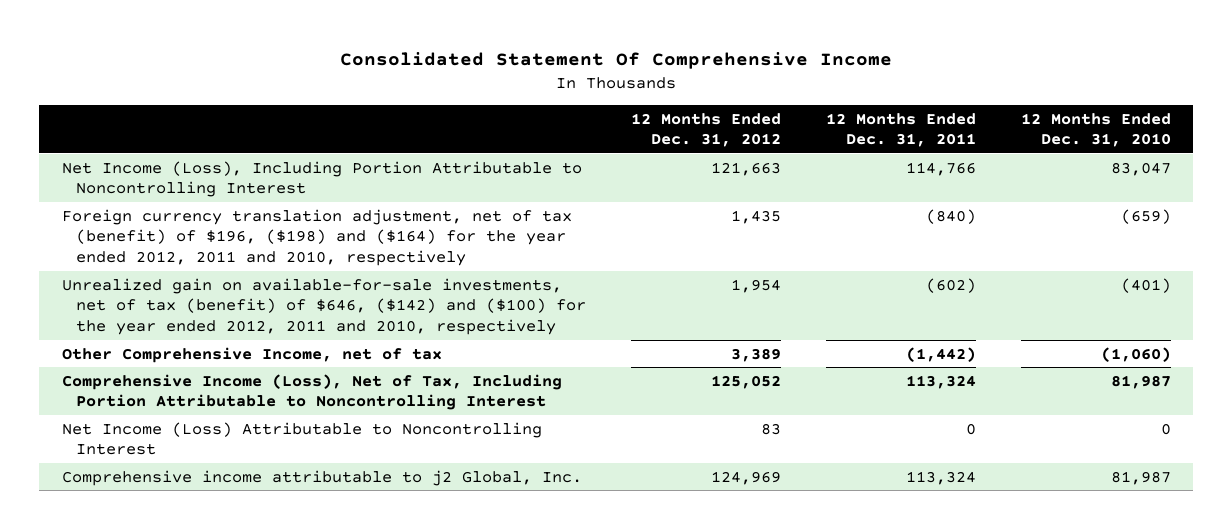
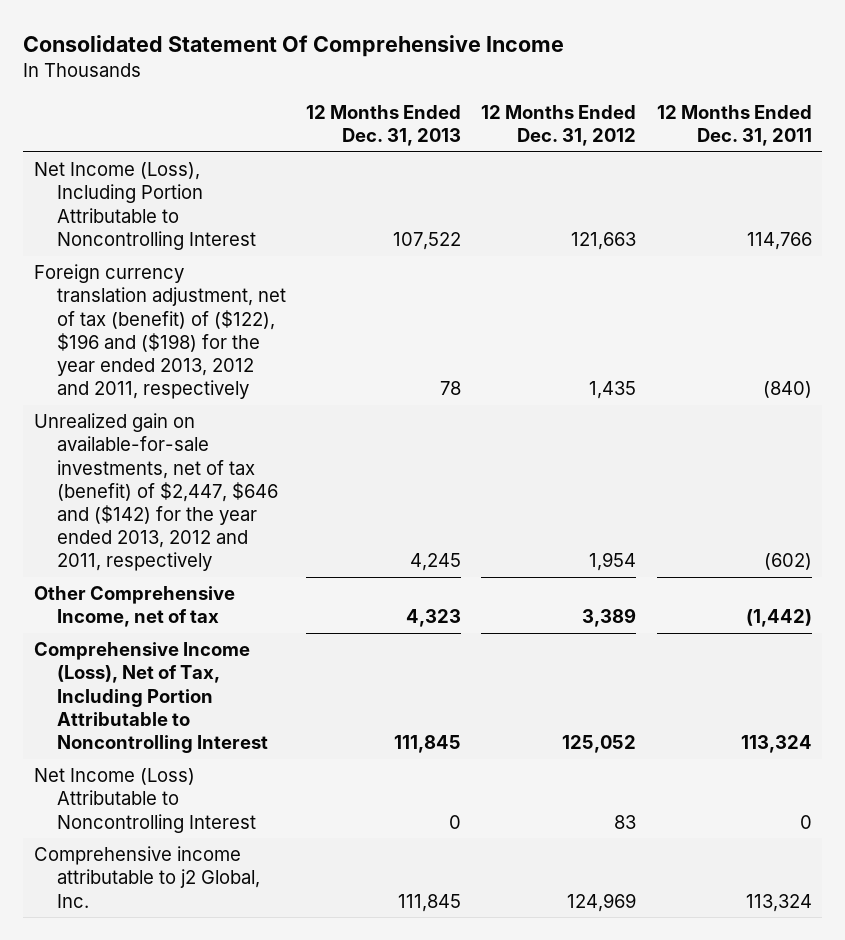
[1020,112,1171,148] 12 Months Ended Dec. 31, 2010 -> none
none -> [306,105,462,147] 12 Months Ended Dec. 31, 2013
[61,208,572,267] Foreign currency translation adjustment, net of tax (benefit) of $196, ($198) and ($164) for the year ended 2012, 2011 and 2010, respectively -> [33,264,286,400] Foreign currency translation adjustment, net of tax (benefit) of ($122), $196 and ($198) for the year ended 2013, 2012 and 2011, respectively
[61,277,587,336] Unrealized gain on available-for-sale investments, net of tax (benefit) of $646, ($142) and ($100) for the year ended 2012, 2011 and 2010, respectively -> [33,413,278,572] Unrealized gain on available-for-sale investments, net of tax (benefit) of $2,447, $646 and ($142) for the year ended 2013, 2012 and 2011, respectively

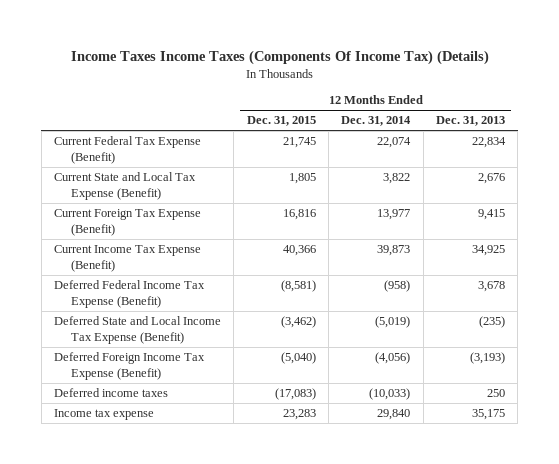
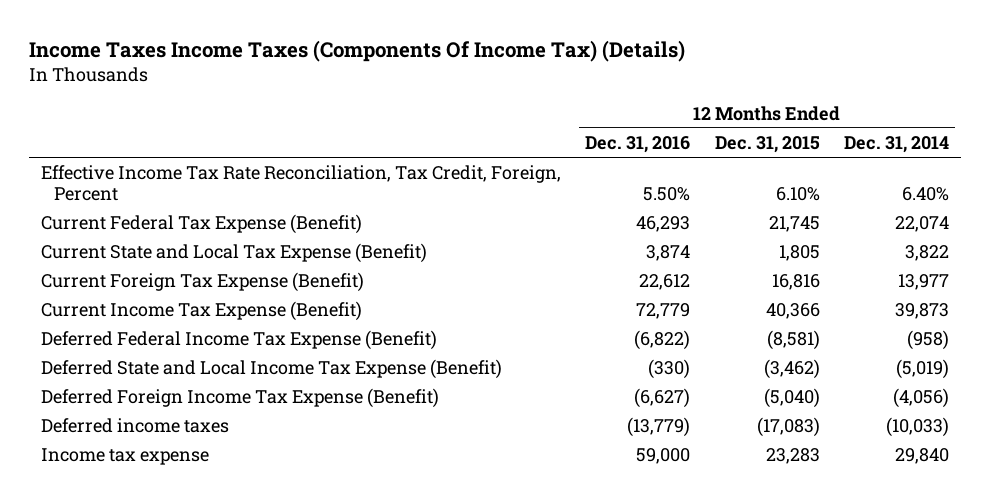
[435,116,505,127] Dec. 31, 2013 -> none
none -> [585,136,691,154] Dec. 31, 2016
none -> [41,165,562,201] Effective Income Tax Rate Reconciliation, Tax Credit, Foreign, Percent

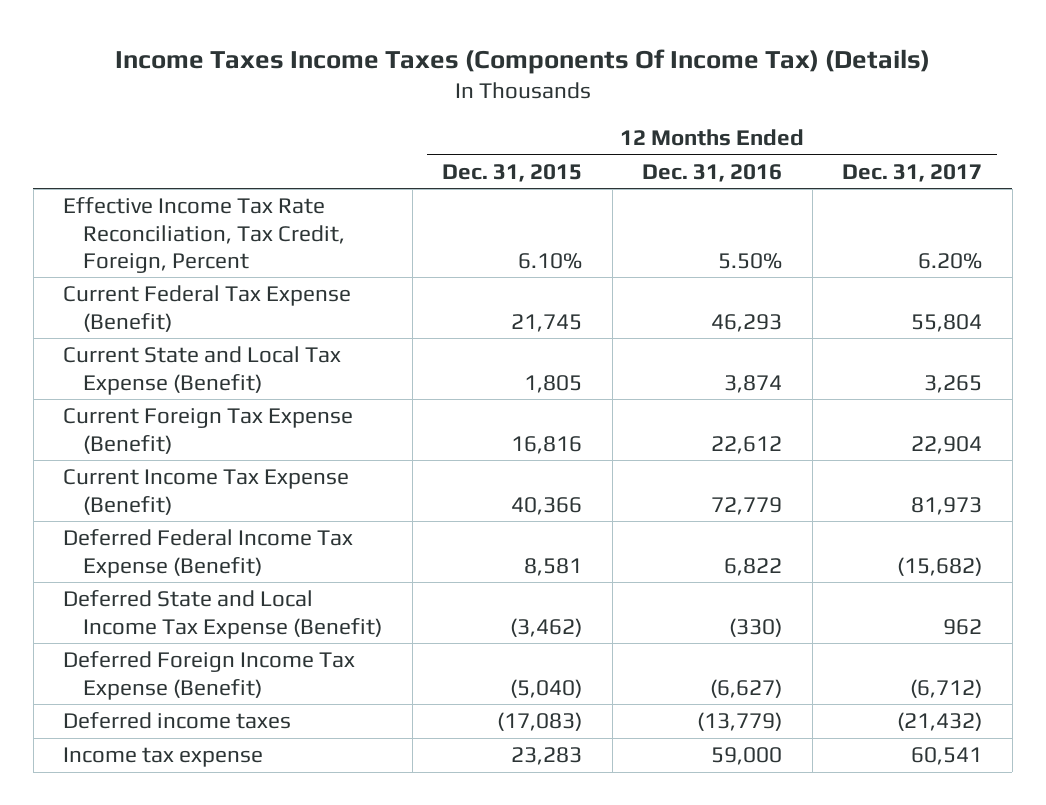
[843,136,949,154] Dec. 31, 2014 -> none
none -> [842,163,983,182] Dec. 31, 2017
[634,330,691,351] (6,822) -> [724,557,783,576] 6,822
[766,330,820,351] (8,581) -> [524,557,583,576] 8,581

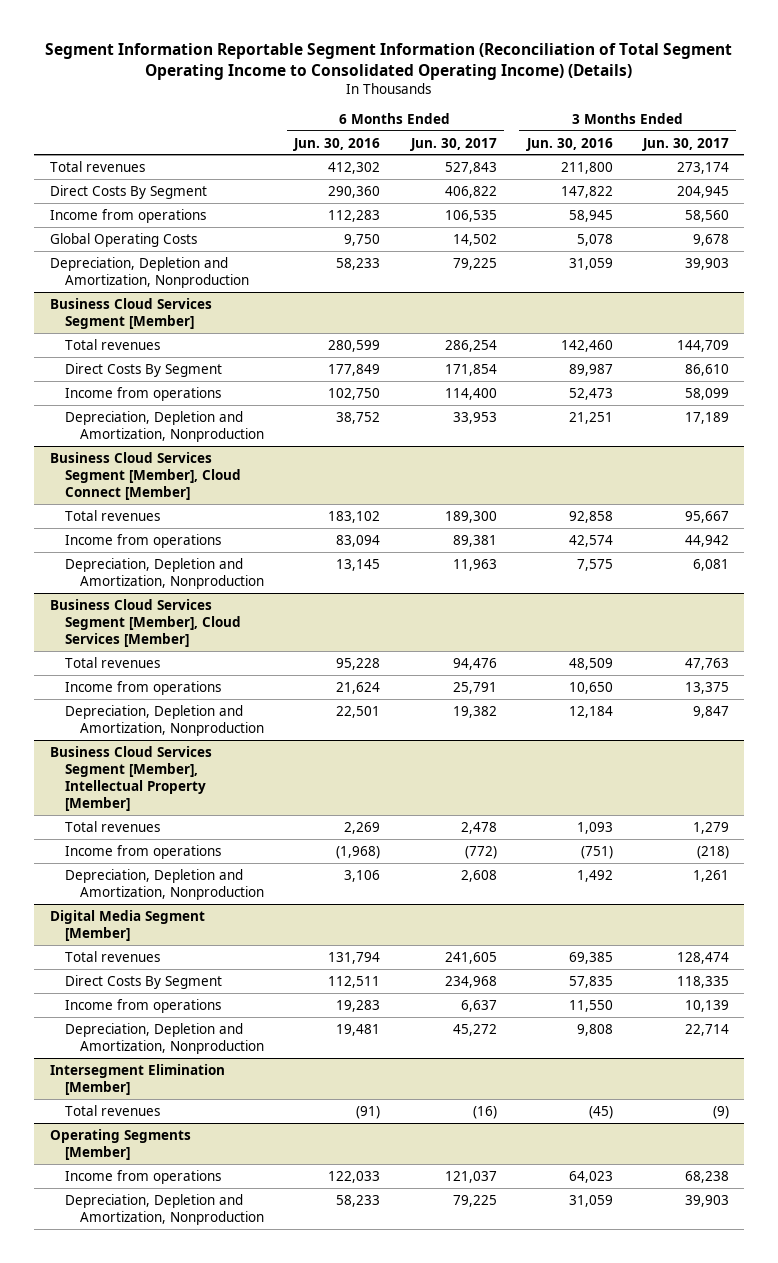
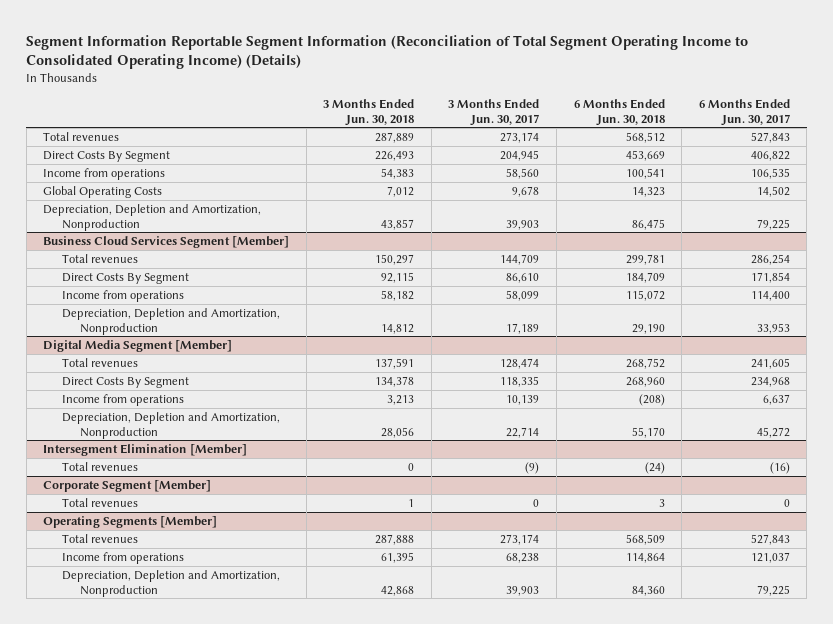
[293,137,381,151] Jun. 30, 2016 -> none
[525,137,613,151] Jun. 30, 2016 -> none
none -> [323,99,415,126] 3 Months Ended Jun. 30, 2018
none -> [573,99,665,126] 6 Months Ended Jun. 30, 2018
[49,451,241,500] Business Cloud Services Segment [Member], Cloud Connect [Member] -> none
[64,509,160,521] Total revenues -> none
[64,533,221,548] Income from operations -> none
[64,557,265,589] Depreciation, Depletion and Amortization, Nonproduction -> none
[49,598,241,647] Business Cloud Services Segment [Member], Cloud Services [Member] -> none
[64,656,160,668] Total revenues -> none
[64,680,221,695] Income from operations -> none
[64,704,265,736] Depreciation, Depletion and Amortization, Nonproduction -> none
[49,745,212,812] Business Cloud Services Segment [Member], Intellectual Property [Member] -> none
[64,820,160,832] Total revenues -> none
[64,844,221,859] Income from operations -> none
[64,868,265,900] Depreciation, Depletion and Amortization, Nonproduction -> none
none -> [43,480,212,493] Corporate Segment [Member]
none -> [61,498,138,508] Total revenues
none -> [61,534,138,544] Total revenues

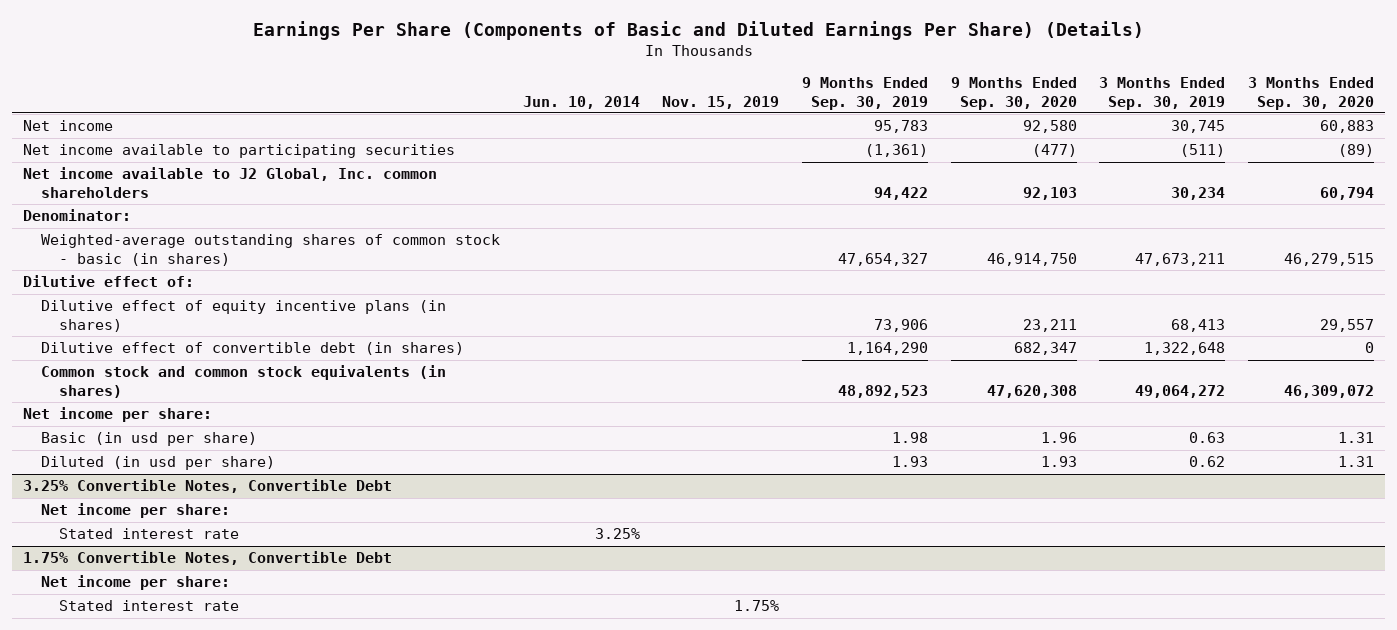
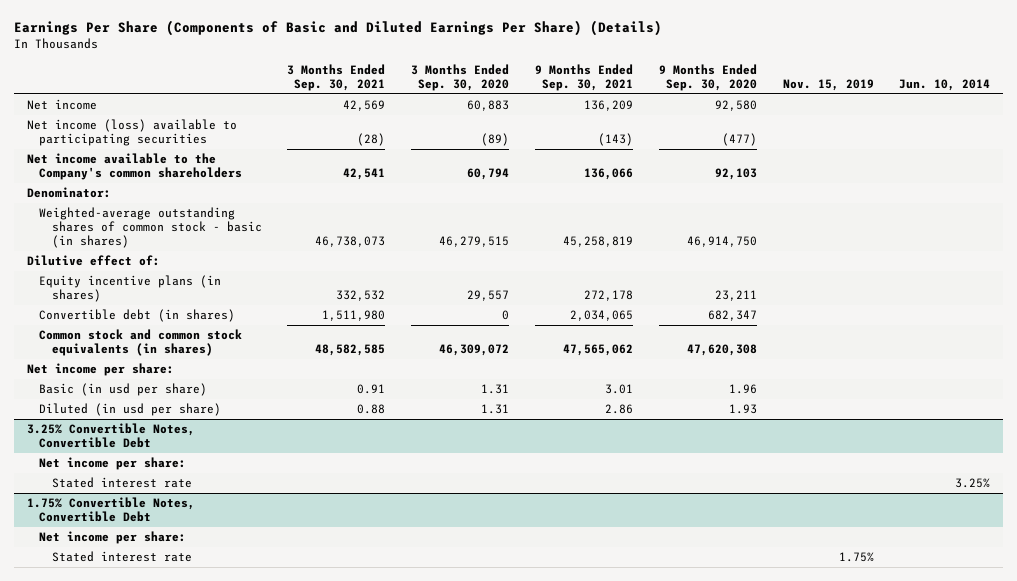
[802,77,929,110] 9 Months Ended Sep. 30, 2019 -> none
[1099,77,1226,110] 3 Months Ended Sep. 30, 2019 -> none
none -> [287,64,386,91] 3 Months Ended Sep. 30, 2021
none -> [535,64,634,91] 9 Months Ended Sep. 30, 2021
[23,144,456,159] Net income available to participating securities -> [26,119,237,146] Net income (loss) available to participating securities
[23,167,438,198] Net income available to J2 Global, Inc. common shareholders -> [26,153,243,180] Net income available to the Company's common shareholders
[41,300,447,332] Dilutive effect of equity incentive plans (in shares) -> [39,275,222,302] Equity incentive plans (in shares)
[41,342,465,356] Dilutive effect of convertible debt (in shares) -> [39,309,236,323] Convertible debt (in shares)

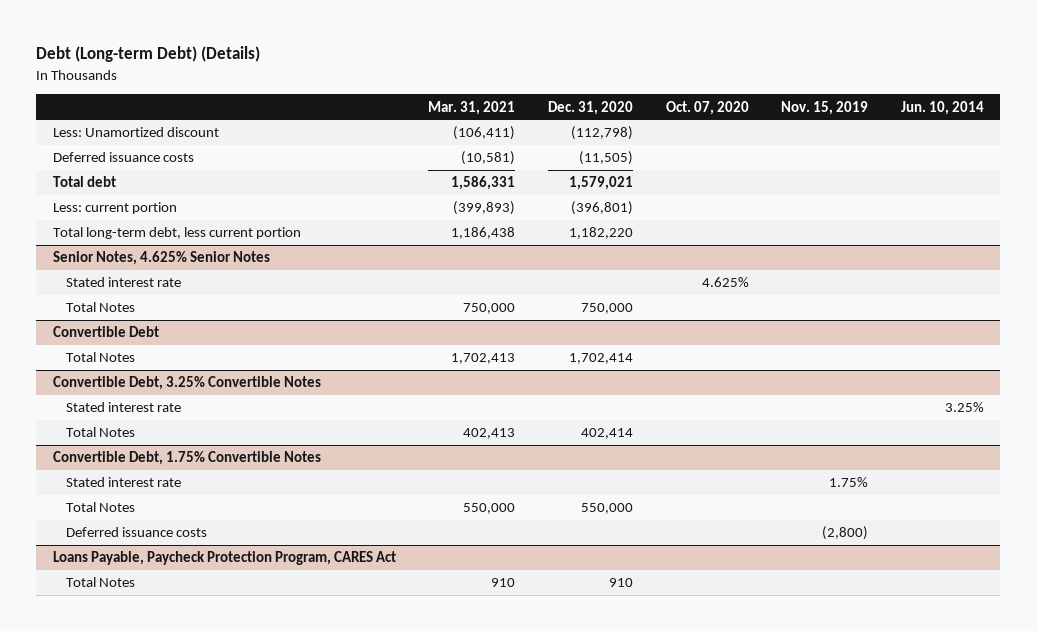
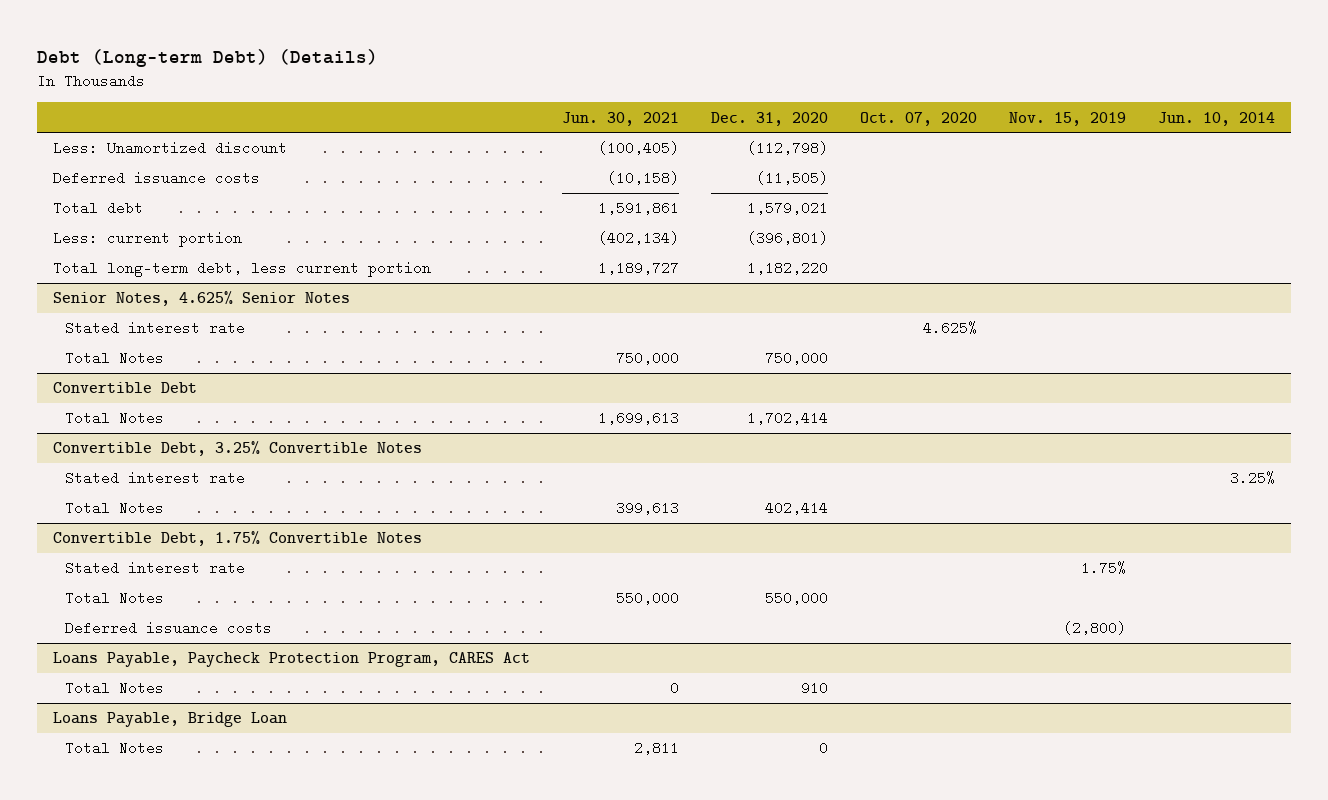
[428,100,516,115] Mar. 31, 2021 -> none
none -> [561,111,679,126] Jun. 30, 2021
none -> [52,712,287,728] Loans Payable, Bridge Loan
none -> [65,741,165,756] Total Notes

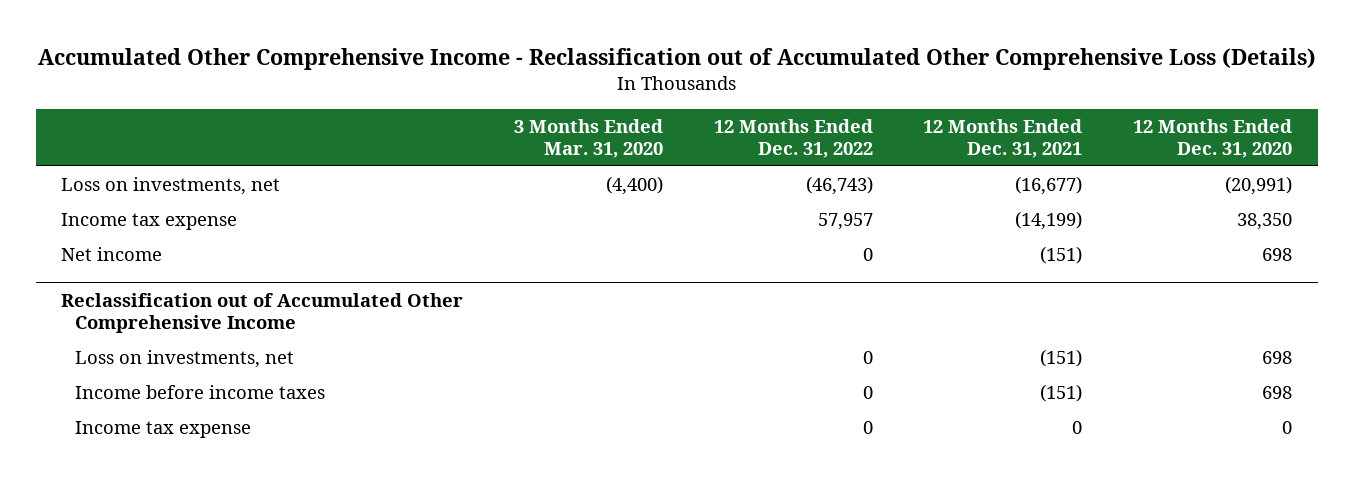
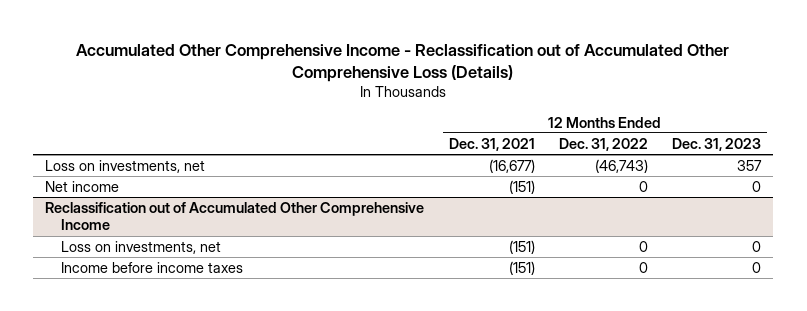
[514,119,664,158] 3 Months Ended Mar. 31, 2020 -> none
[1133,119,1293,158] 12 Months Ended Dec. 31, 2020 -> none
none -> [672,137,762,151] Dec. 31, 2023
[61,213,238,231] Income tax expense -> none
[75,421,252,439] Income tax expense -> none

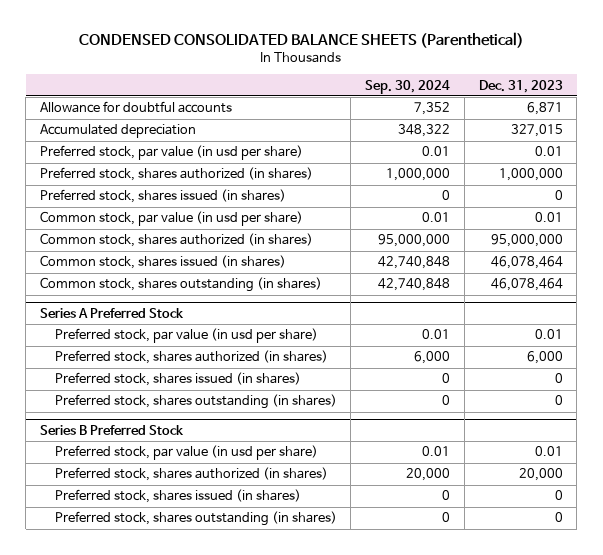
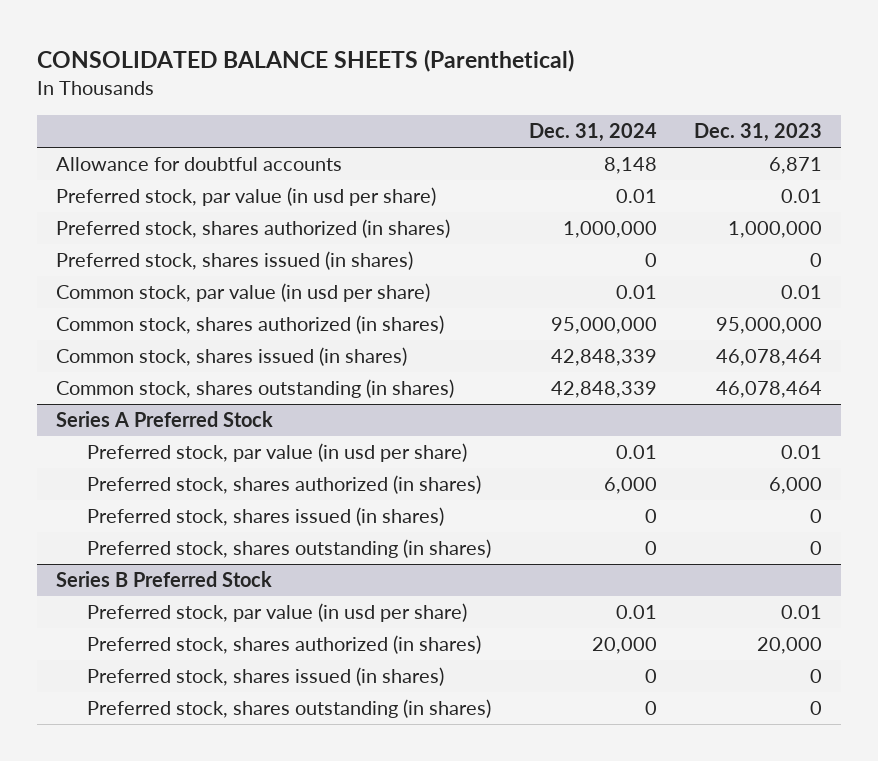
[79,32,525,49] CONDENSED CONSOLIDATED BALANCE SHEETS (Parenthetical) -> [37,49,575,73] CONSOLIDATED BALANCE SHEETS (Parenthetical)
[365,79,451,94] Sep. 30, 2024 -> none
none -> [528,123,657,143] Dec. 31, 2024
[40,124,197,139] Accumulated depreciation -> none

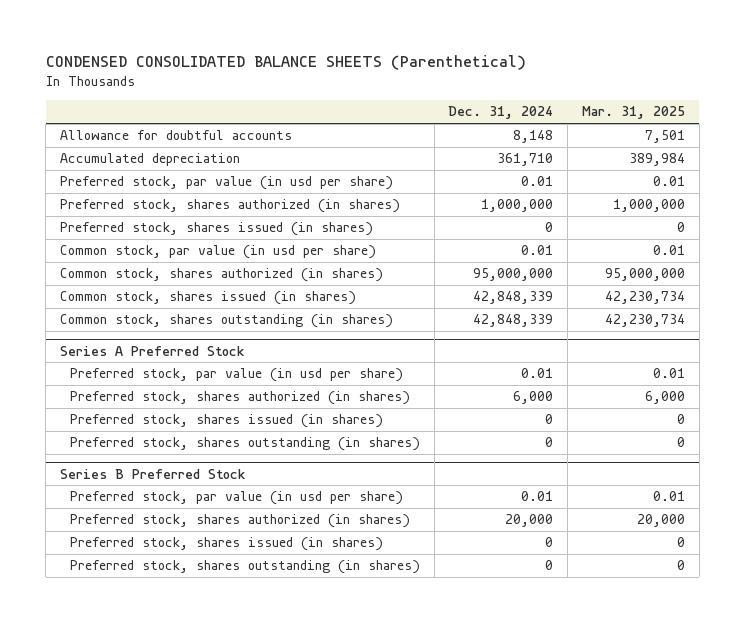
[37,49,575,73] CONSOLIDATED BALANCE SHEETS (Parenthetical) -> [45,55,526,71] CONDENSED CONSOLIDATED BALANCE SHEETS (Parenthetical)
[694,123,823,143] Dec. 31, 2023 -> none
none -> [581,106,685,120] Mar. 31, 2025
none -> [60,153,241,167] Accumulated depreciation

